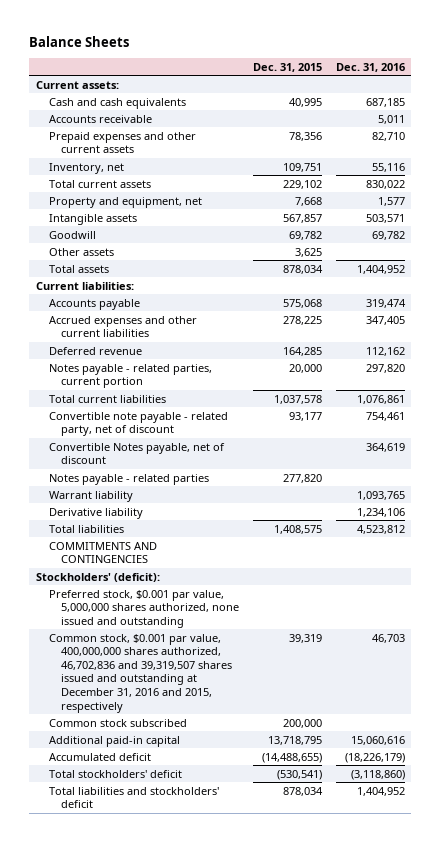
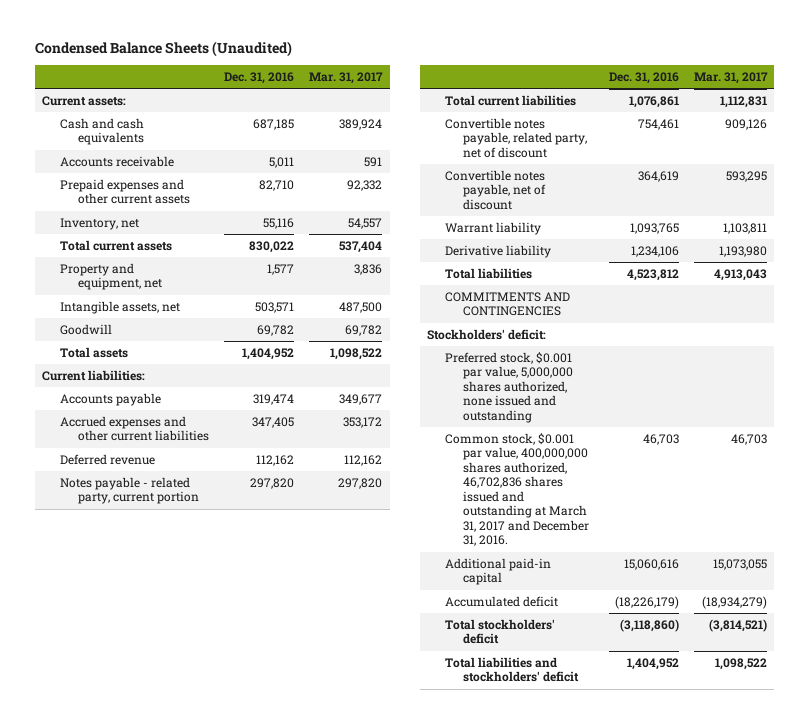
[29,35,130,47] Balance Sheets -> [34,41,292,58] Condensed Balance Sheets (Unaudited)
[253,62,323,72] Dec. 31, 2015 -> none
none -> [309,72,384,85] Mar. 31, 2017
[48,213,137,225] Intangible assets -> [60,300,181,314] Intangible assets, net
[48,247,114,256] Other assets -> none
[48,363,212,389] Notes payable - related parties, current portion -> [60,476,199,505] Notes payable - related party, current portion
[48,473,209,485] Notes payable - related parties -> none
[48,411,228,437] Convertible note payable - related party, net of discount -> [444,117,587,158] Convertible notes payable, related party, net of discount
[48,442,225,465] Convertible Notes payable, net of discount -> [444,169,546,210] Convertible notes payable, net of discount
[36,572,161,582] Stockholders' (deficit): -> [427,328,547,340] Stockholders' deficit:
[48,718,187,727] Common stock subscribed -> none
[48,633,233,713] Common stock, $0.001 par value, 400,000,000 shares authorized, 46,702,836 and 39,319,507 shares issued and outstanding at December 31, 2016 and 2015, respectively -> [444,432,589,547] Common stock, $0.001 par value, 400,000,000 shares authorized, 46,702,836 shares issued and outstanding at March 31, 2017 and December 31, 2016.

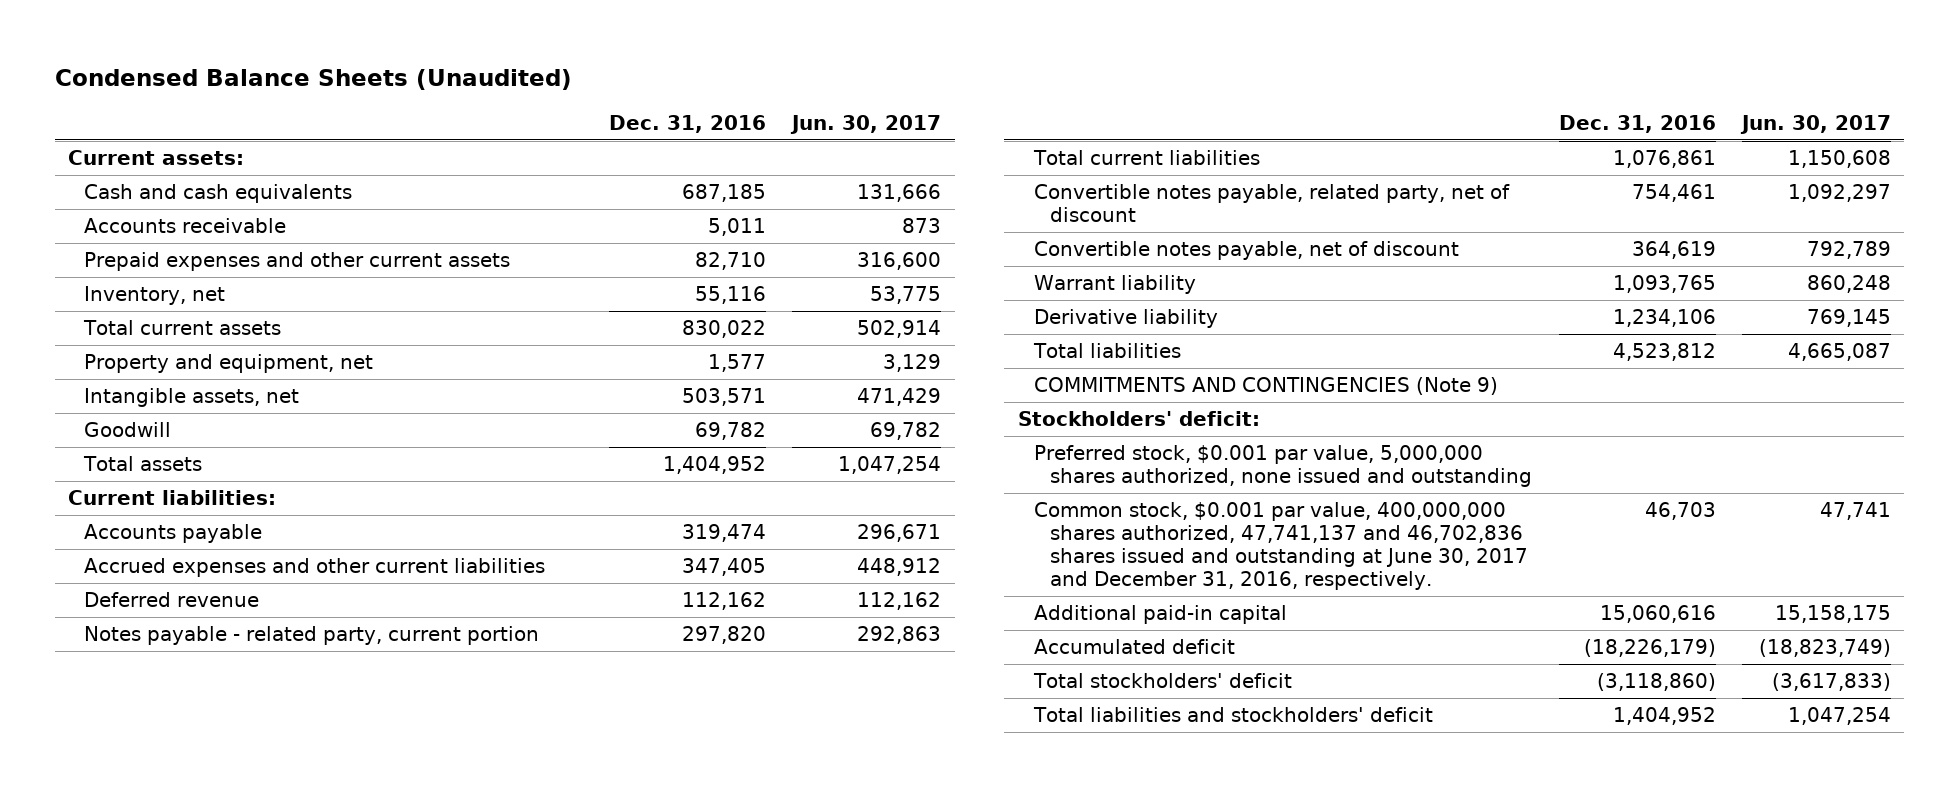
[309,72,384,85] Mar. 31, 2017 -> none
none -> [790,114,942,134] Jun. 30, 2017
[444,291,570,317] COMMITMENTS AND CONTINGENCIES -> [1033,377,1498,396] COMMITMENTS AND CONTINGENCIES (Note 9)
[444,432,589,547] Common stock, $0.001 par value, 400,000,000 shares authorized, 46,702,836 shares issued and outstanding at March 31, 2017 and December 31, 2016. -> [1033,502,1528,591] Common stock, $0.001 par value, 400,000,000 shares authorized, 47,741,137 and 46,702,836 shares issued and outstanding at June 30, 2017 and December 31, 2016, respectively.

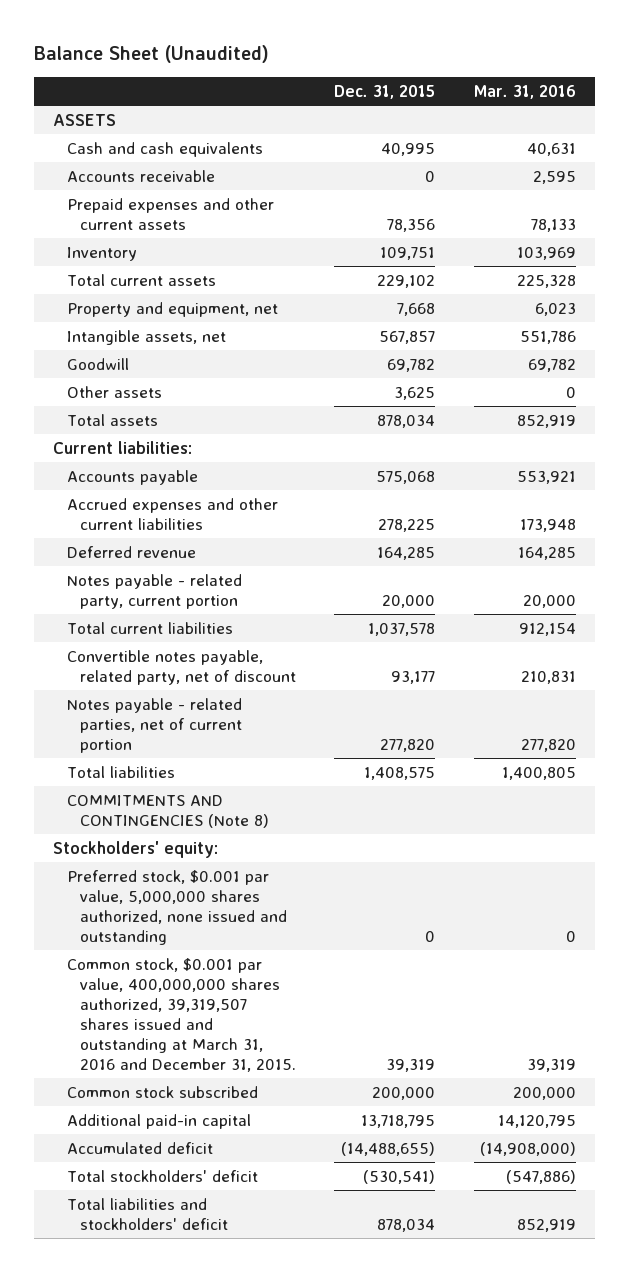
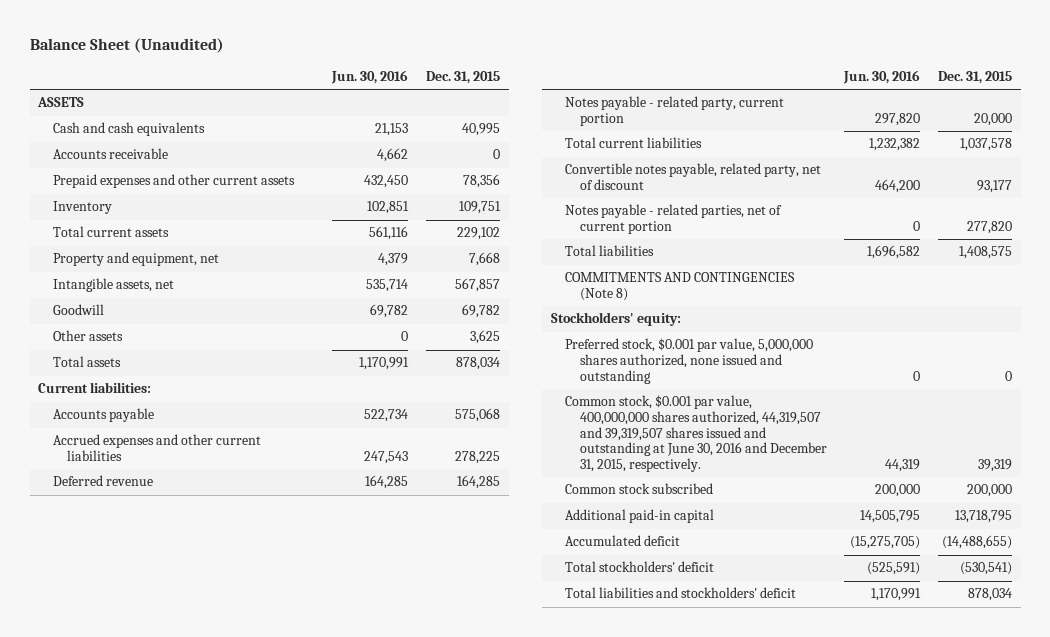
[473,84,576,99] Mar. 31, 2016 -> none
none -> [331,69,409,84] Jun. 30, 2016
[66,957,297,1072] Common stock, $0.001 par value, 400,000,000 shares authorized, 39,319,507 shares issued and outstanding at March 31, 2016 and December 31, 2015. -> [565,395,827,472] Common stock, $0.001 par value, 400,000,000 shares authorized, 44,319,507 and 39,319,507 shares issued and outstanding at June 30, 2016 and December 31, 2015, respectively.

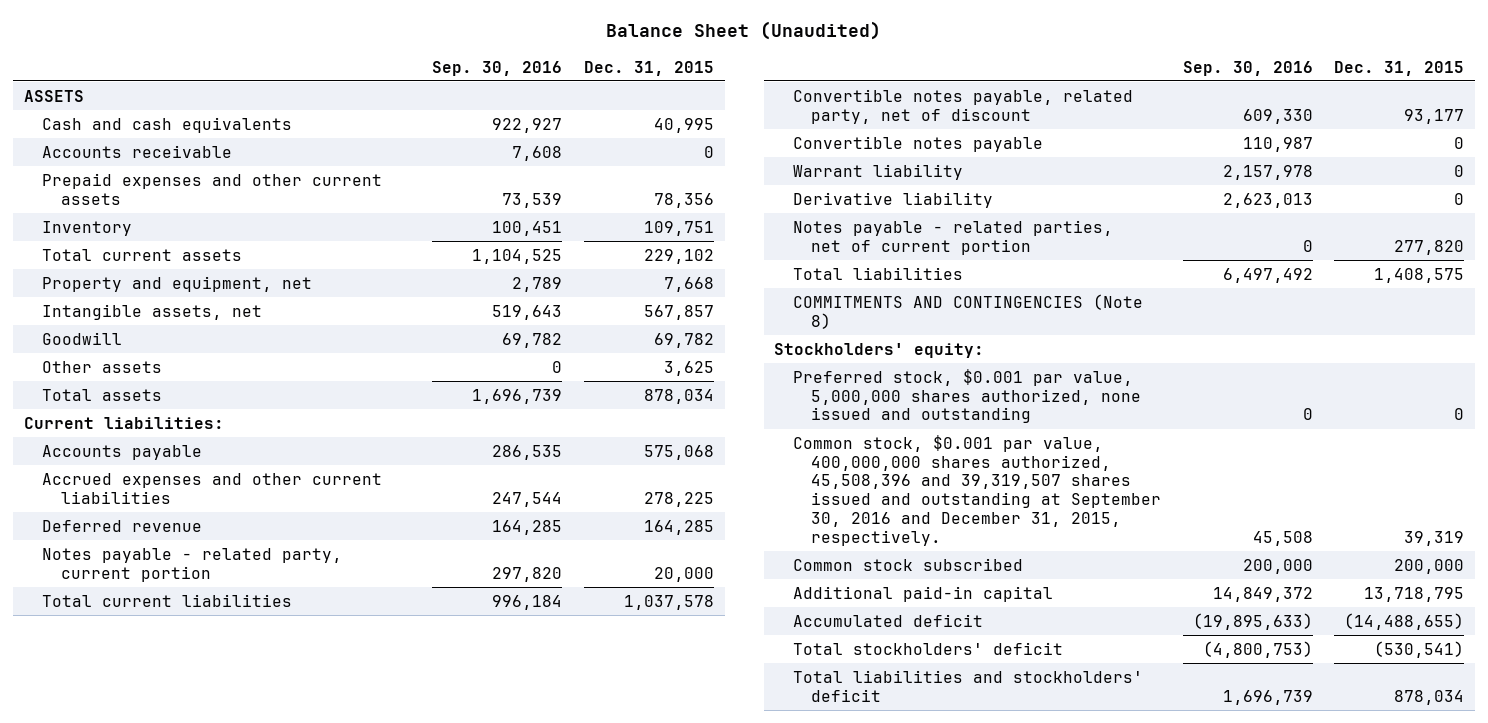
[331,69,409,84] Jun. 30, 2016 -> none
none -> [432,60,563,76] Sep. 30, 2016
none -> [792,135,1043,152] Convertible notes payable
none -> [792,163,963,180] Warrant liability
none -> [792,191,993,208] Derivative liability
[565,395,827,472] Common stock, $0.001 par value, 400,000,000 shares authorized, 44,319,507 and 39,319,507 shares issued and outstanding at June 30, 2016 and December 31, 2015, respectively. -> [792,434,1162,547] Common stock, $0.001 par value, 400,000,000 shares authorized, 45,508,396 and 39,319,507 shares issued and outstanding at September 30, 2016 and December 31, 2015, respectively.

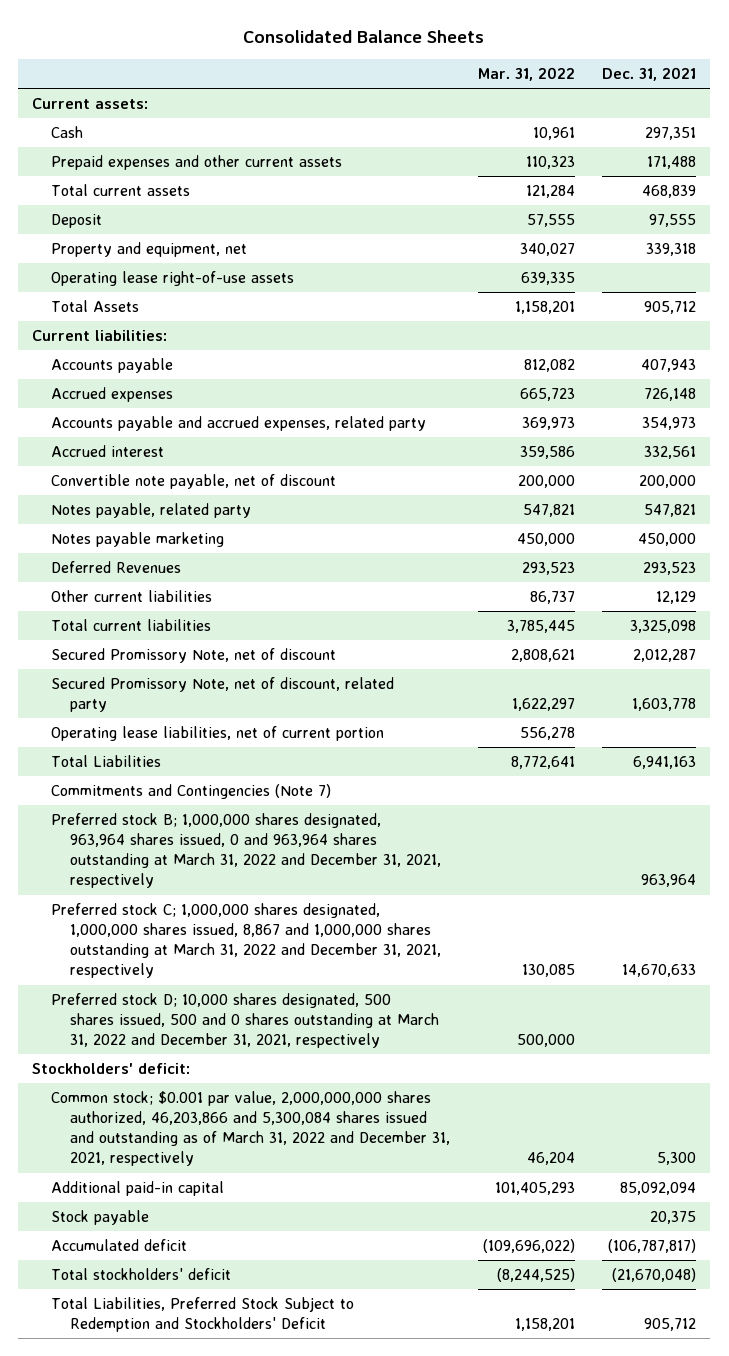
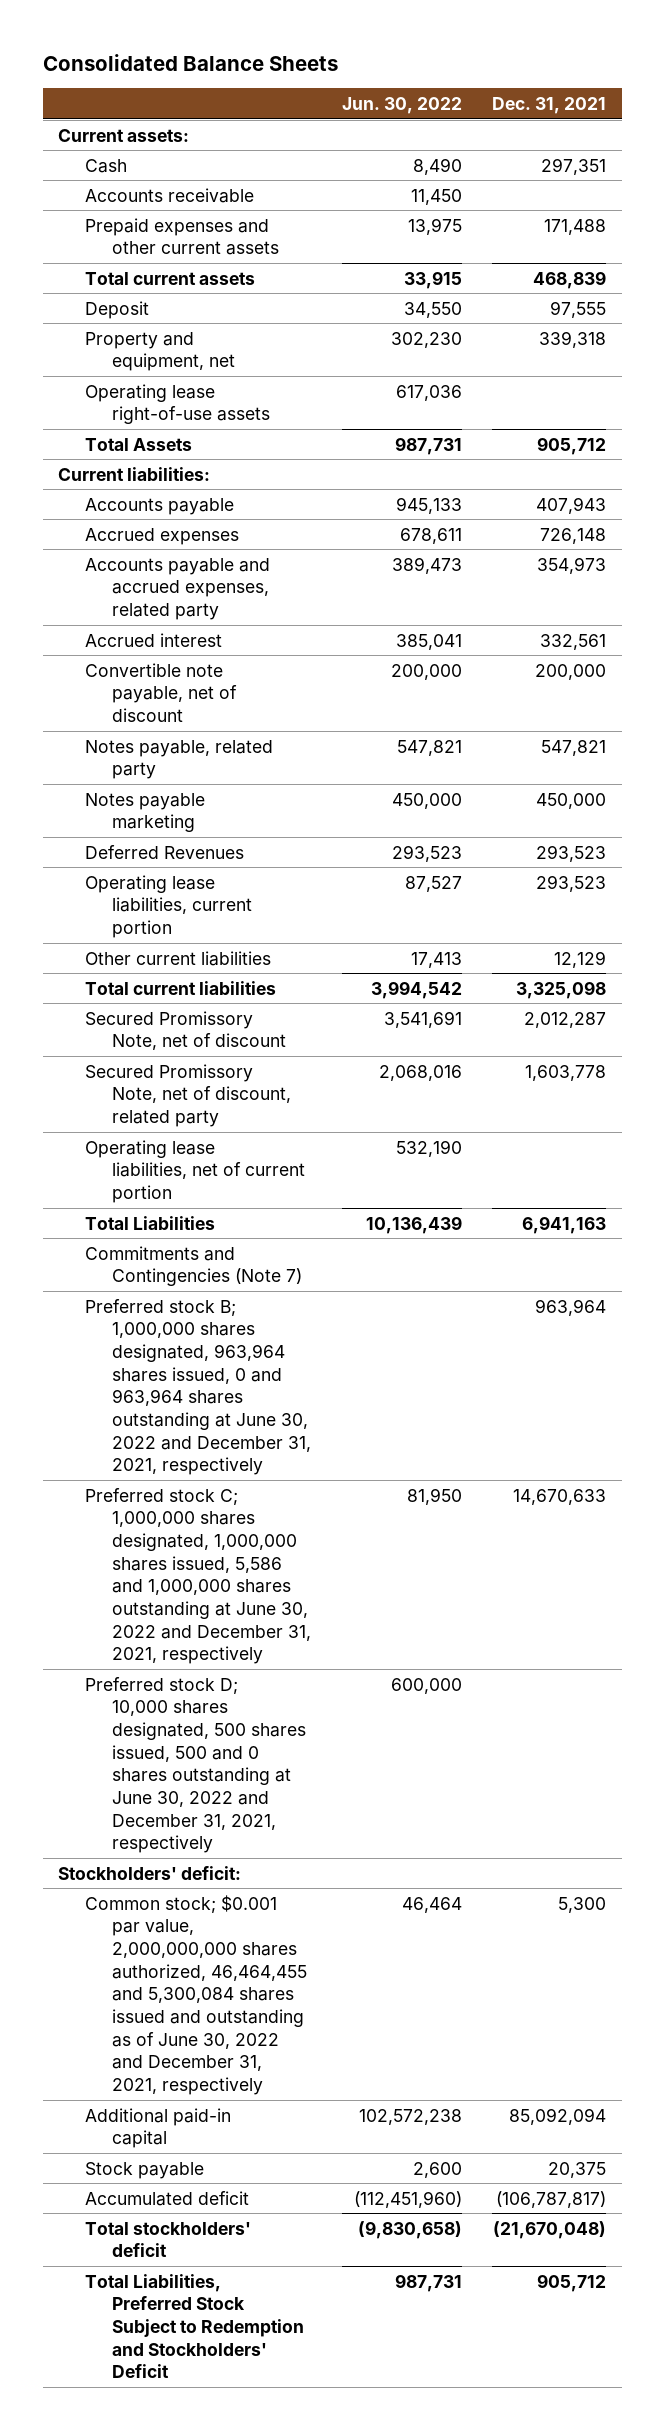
[477,67,575,82] Mar. 31, 2022 -> none
none -> [341,96,462,114] Jun. 30, 2022
none -> [85,187,255,203] Accounts receivable
none -> [85,874,252,938] Operating lease liabilities, current portion
[51,812,441,889] Preferred stock B; 1,000,000 shares designated, 963,964 shares issued, 0 and 963,964 shares outstanding at March 31, 2022 and December 31, 2021, respectively -> [85,1298,311,1476] Preferred stock B; 1,000,000 shares designated, 963,964 shares issued, 0 and 963,964 shares outstanding at June 30, 2022 and December 31, 2021, respectively
[51,902,441,979] Preferred stock C; 1,000,000 shares designated, 1,000,000 shares issued, 8,867 and 1,000,000 shares outstanding at March 31, 2022 and December 31, 2021, respectively -> [85,1487,311,1665] Preferred stock C; 1,000,000 shares designated, 1,000,000 shares issued, 5,586 and 1,000,000 shares outstanding at June 30, 2022 and December 31, 2021, respectively
[51,992,439,1049] Preferred stock D; 10,000 shares designated, 500 shares issued, 500 and 0 shares outstanding at March 31, 2022 and December 31, 2021, respectively -> [85,1676,306,1854] Preferred stock D; 10,000 shares designated, 500 shares issued, 500 and 0 shares outstanding at June 30, 2022 and December 31, 2021, respectively
[51,1090,450,1167] Common stock; $0.001 par value, 2,000,000,000 shares authorized, 46,203,866 and 5,300,084 shares issued and outstanding as of March 31, 2022 and December 31, 2021, respectively -> [85,1894,307,2095] Common stock; $0.001 par value, 2,000,000,000 shares authorized, 46,464,455 and 5,300,084 shares issued and outstanding as of June 30, 2022 and December 31, 2021, respectively

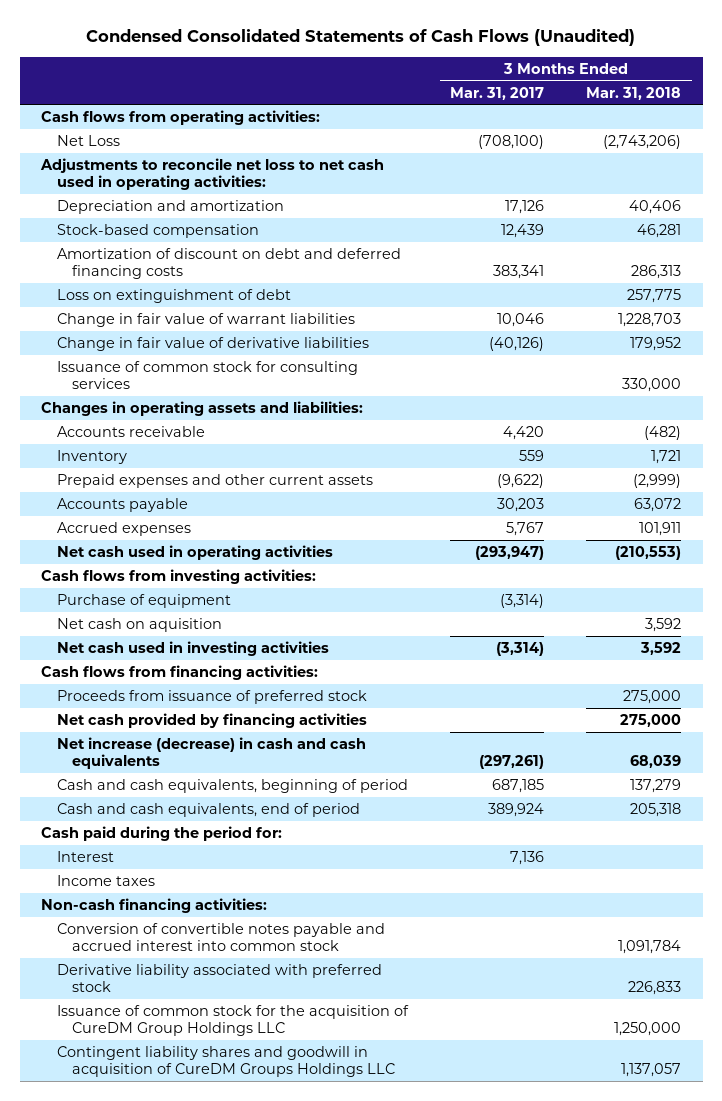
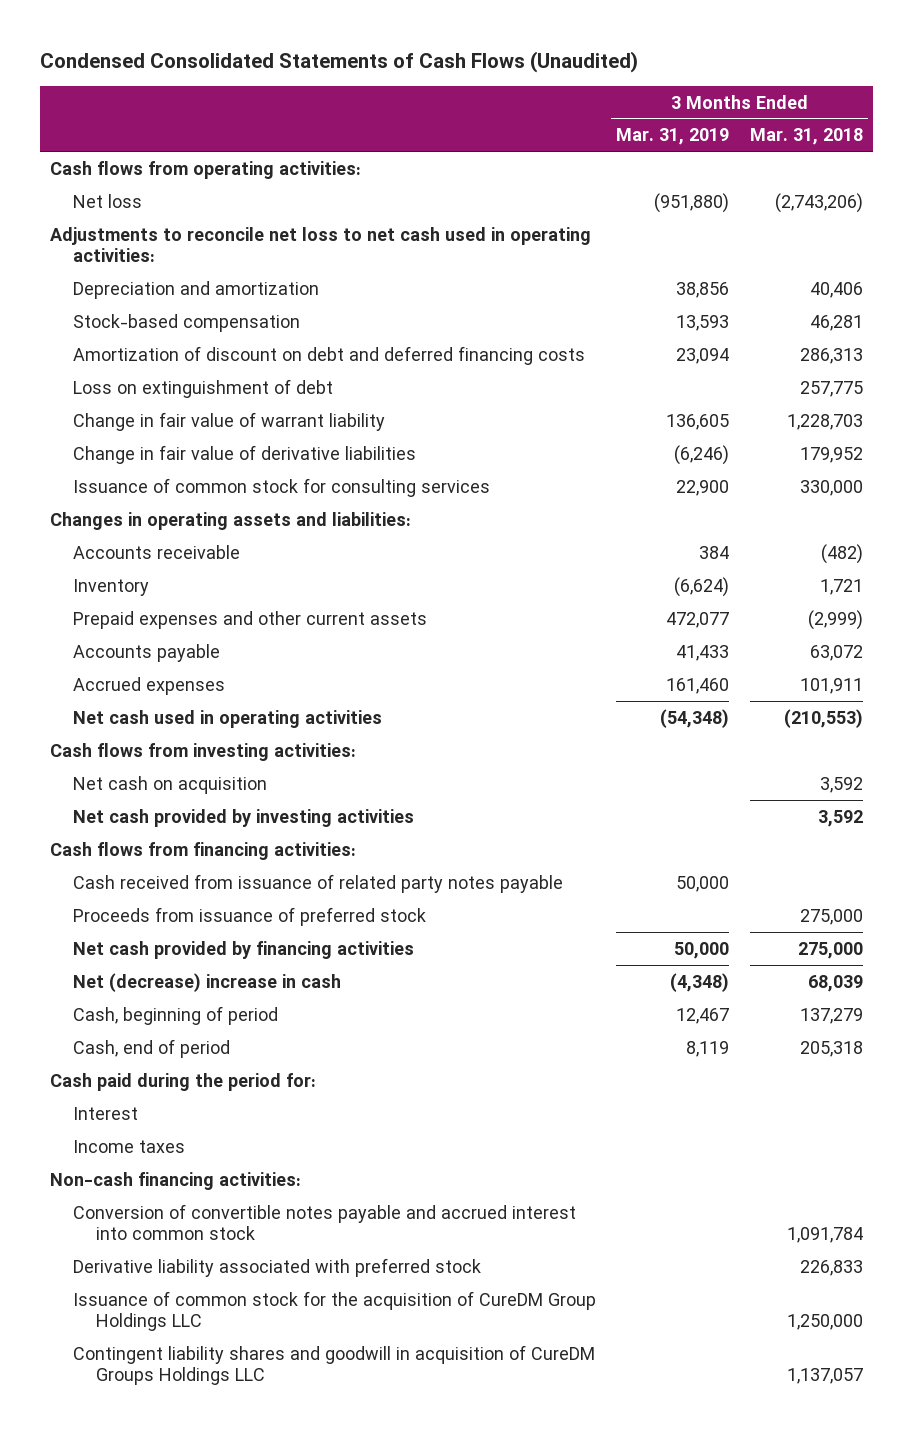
[450,86,545,100] Mar. 31, 2017 -> none
none -> [616,128,730,146] Mar. 31, 2019
[56,134,120,146] Net Loss -> [73,193,143,208] Net loss
[56,312,355,327] Change in fair value of warrant liabilities -> [73,411,386,431] Change in fair value of warrant liability
[56,593,231,608] Purchase of equipment -> none
[56,617,222,632] Net cash on aquisition -> [73,775,268,794] Net cash on acquisition
[56,640,329,656] Net cash used in investing activities -> [73,808,415,827] Net cash provided by investing activities
none -> [73,873,564,893] Cash received from issuance of related party notes payable
[56,736,366,770] Net increase (decrease) in cash and cash equivalents -> [73,972,342,992] Net (decrease) increase in cash
[56,778,408,793] Cash and cash equivalents, beginning of period -> [73,1005,279,1025] Cash, beginning of period
[56,802,360,817] Cash and cash equivalents, end of period -> [73,1038,231,1058] Cash, end of period

